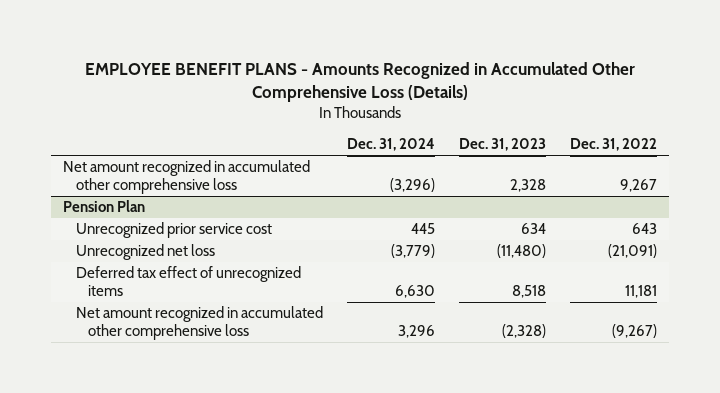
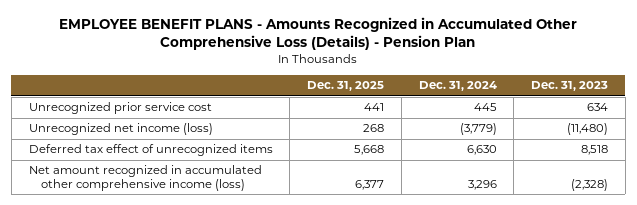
[85,61,636,103] EMPLOYEE BENEFIT PLANS - Amounts Recognized in Accumulated Other Comprehensive Loss (Details) -> [59,17,578,51] EMPLOYEE BENEFIT PLANS - Amounts Recognized in Accumulated Other Comprehensive Loss (Details) - Pension Plan
[569,138,657,152] Dec. 31, 2022 -> none
none -> [307,81,385,92] Dec. 31, 2025
[63,160,311,195] Net amount recognized in accumulated other comprehensive loss -> none
[63,200,146,213] Pension Plan -> none
[75,244,215,261] Unrecognized net loss -> [28,123,213,136] Unrecognized net income (loss)
[75,306,323,341] Net amount recognized in accumulated other comprehensive loss -> [28,165,262,192] Net amount recognized in accumulated other comprehensive income (loss)

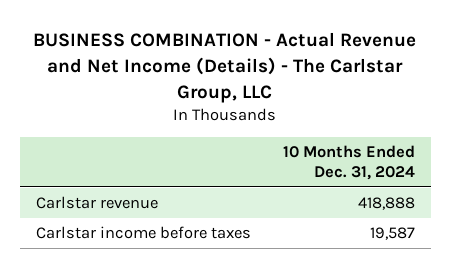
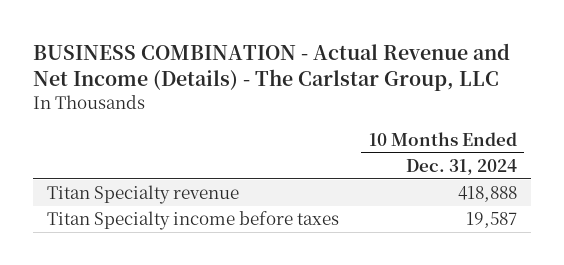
[35,196,158,210] Carlstar revenue -> [47,185,240,205] Titan Specialty revenue
[35,226,251,240] Carlstar income before taxes -> [47,211,340,231] Titan Specialty income before taxes

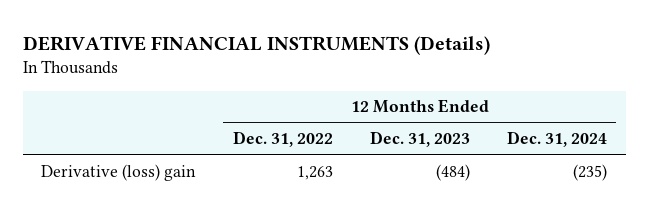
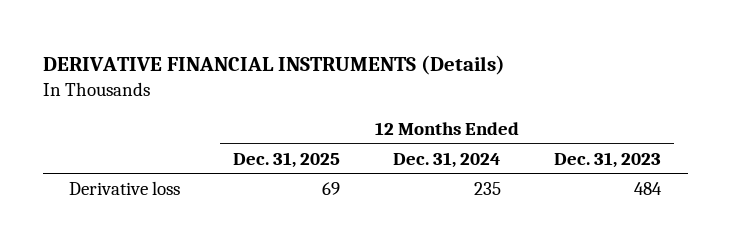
[232,131,333,148] Dec. 31, 2022 -> none
none -> [233,151,341,168] Dec. 31, 2025
[41,163,197,181] Derivative (loss) gain -> [69,180,181,195] Derivative loss
[435,163,470,181] (484) -> [634,181,663,195] 484
[573,163,608,181] (235) -> [474,181,502,195] 235

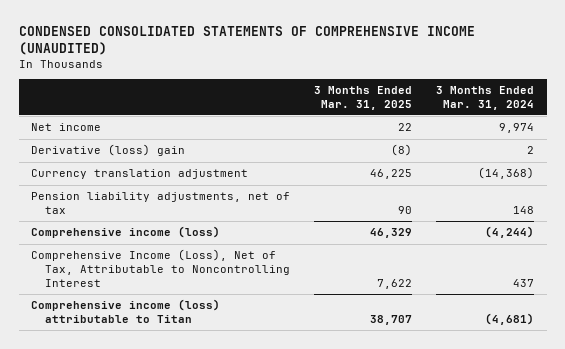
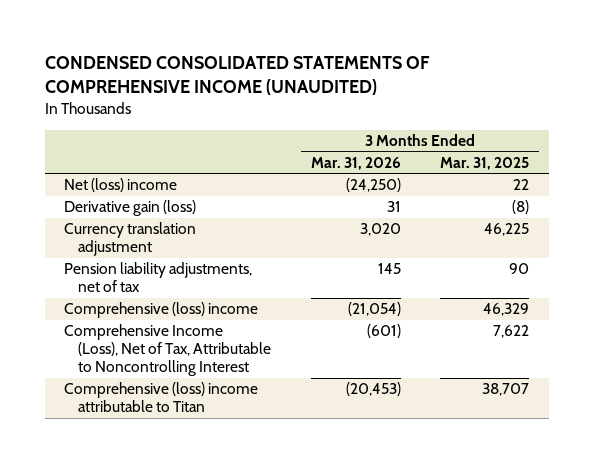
[436,85,535,110] 3 Months Ended Mar. 31, 2024 -> none
none -> [310,156,401,170] Mar. 31, 2026
[30,123,101,132] Net income -> [64,178,178,193] Net (loss) income
[30,144,185,157] Derivative (loss) gain -> [64,200,197,217] Derivative gain (loss)
[30,226,220,239] Comprehensive income (loss) -> [64,302,259,319] Comprehensive (loss) income
[30,299,220,324] Comprehensive income (loss) attributable to Titan -> [64,382,259,413] Comprehensive (loss) income attributable to Titan

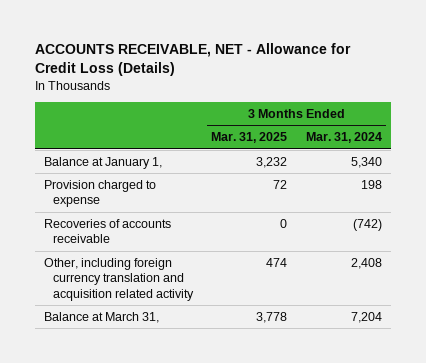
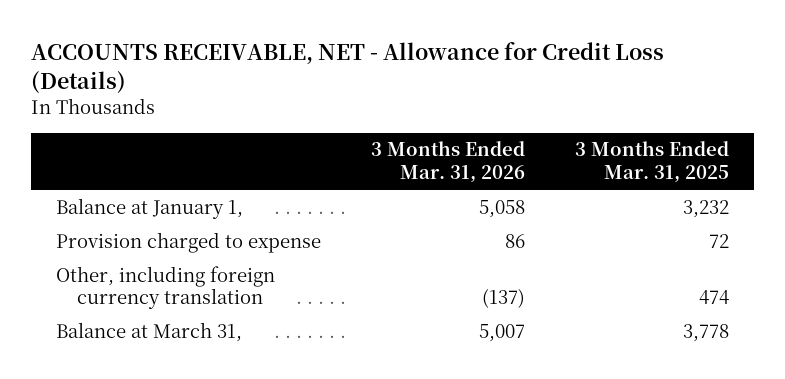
[305,132,382,144] Mar. 31, 2024 -> none
none -> [371,141,526,184] 3 Months Ended Mar. 31, 2026
[43,218,171,244] Recoveries of accounts receivable -> none
[43,257,194,301] Other, including foreign currency translation and acquisition related activity -> [56,265,276,310] Other, including foreign currency translation

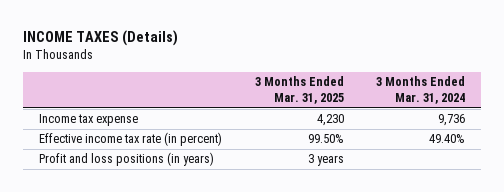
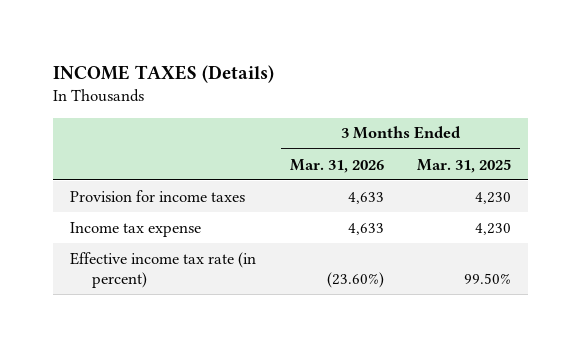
[376,76,466,105] 3 Months Ended Mar. 31, 2024 -> none
none -> [289,158,384,173] Mar. 31, 2026
none -> [69,189,245,202] Provision for income taxes
[39,152,215,167] Profit and loss positions (in years) -> none

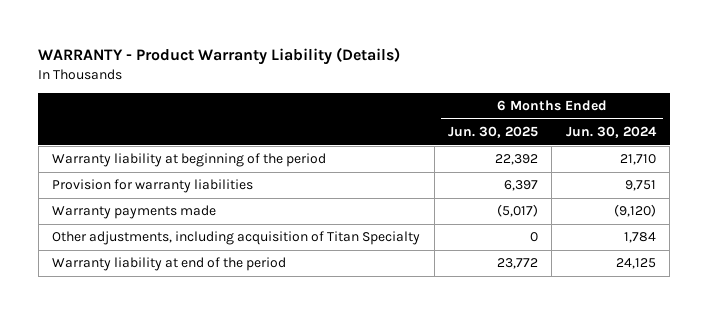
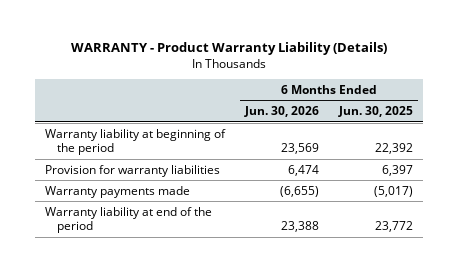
[565,126,657,139] Jun. 30, 2024 -> none
none -> [244,106,320,118] Jun. 30, 2026
[52,231,421,246] Other adjustments, including acquisition of Titan Specialty -> none

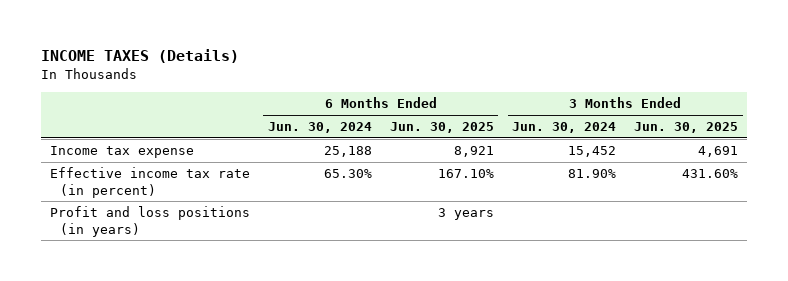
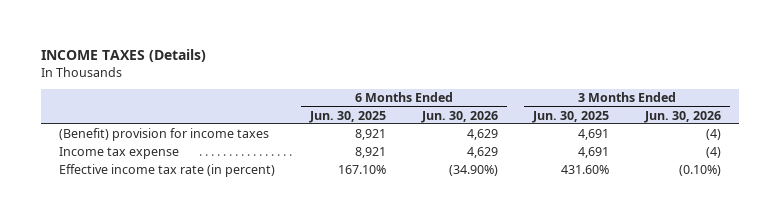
[267,122,372,134] Jun. 30, 2024 -> none
[512,122,617,134] Jun. 30, 2024 -> none
none -> [420,110,498,123] Jun. 30, 2026
none -> [643,110,721,123] Jun. 30, 2026
none -> [58,128,269,142] (Benefit) provision for income taxes
[49,206,250,237] Profit and loss positions (in years) -> none

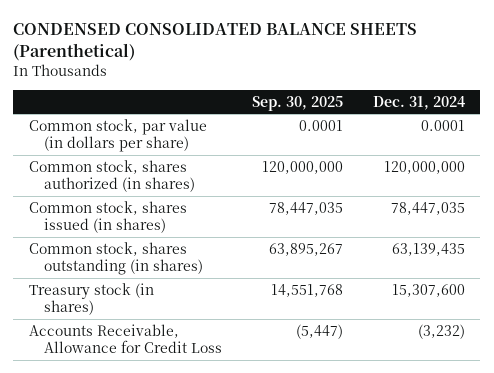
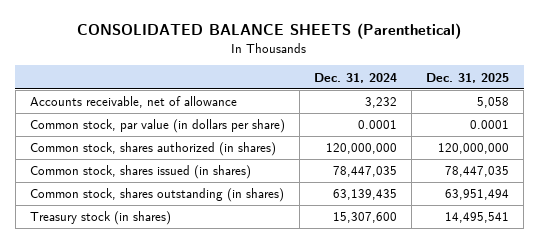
[13,23,418,62] CONDENSED CONSOLIDATED BALANCE SHEETS (Parenthetical) -> [77,23,462,40] CONSOLIDATED BALANCE SHEETS (Parenthetical)
[252,95,344,111] Sep. 30, 2025 -> none
none -> [426,72,510,83] Dec. 31, 2025
none -> [29,96,237,109] Accounts receivable, net of allowance
[28,323,223,354] Accounts Receivable, Allowance for Credit Loss -> none

